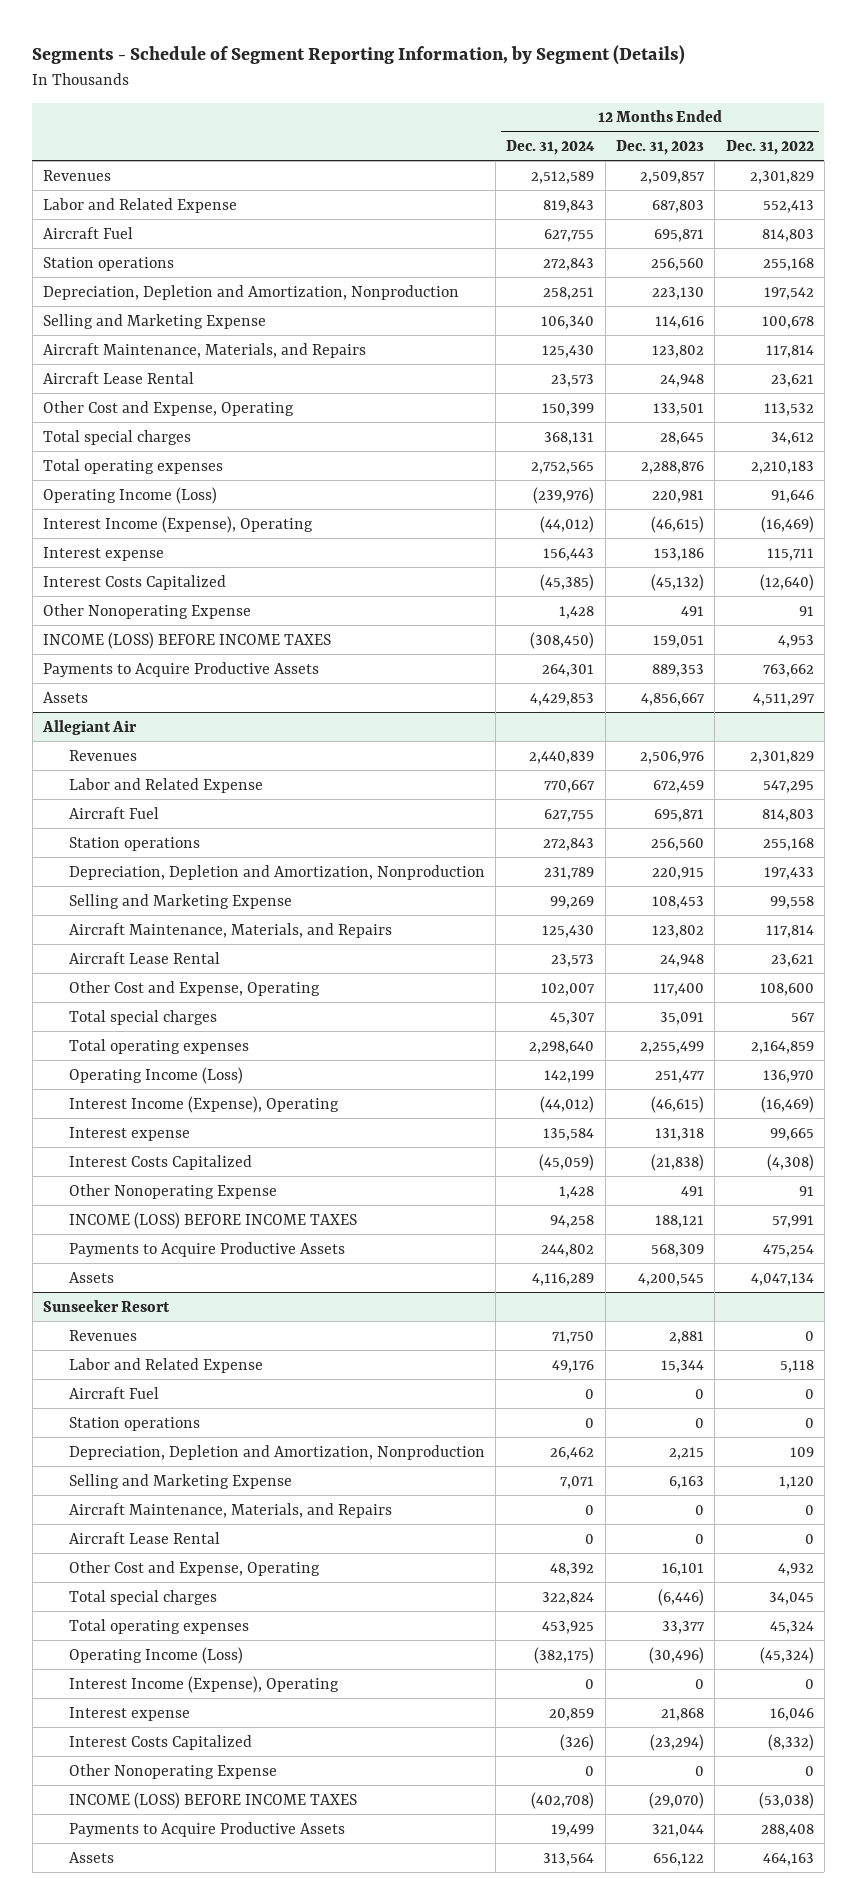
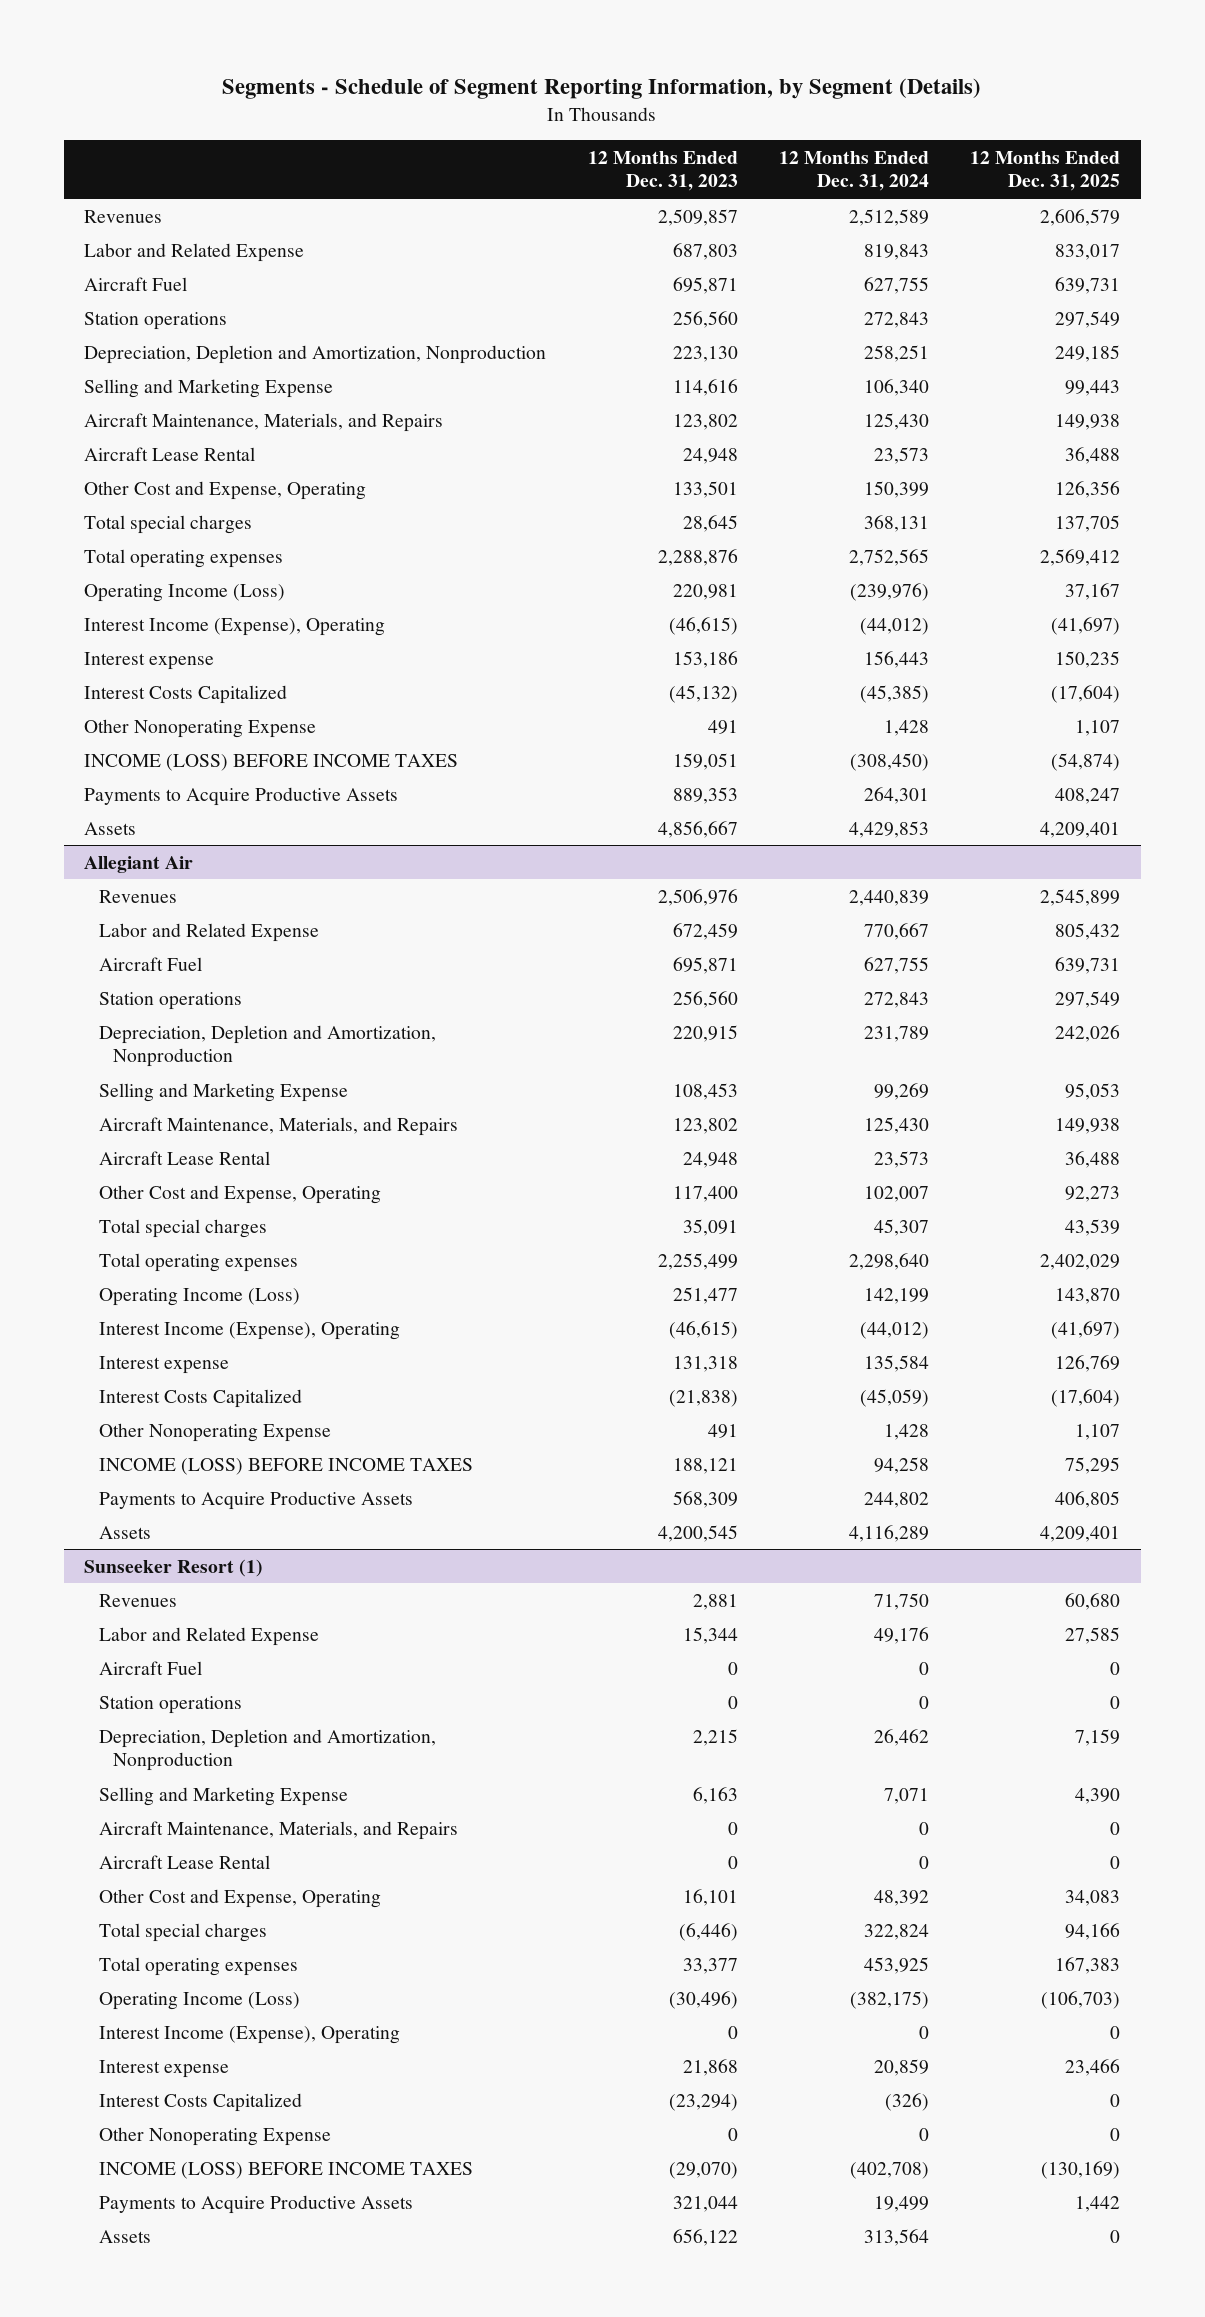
[725,140,814,156] Dec. 31, 2022 -> none
none -> [970,150,1121,192] 12 Months Ended Dec. 31, 2025
[43,1299,171,1312] Sunseeker Resort -> [84,1558,264,1577] Sunseeker Resort (1)

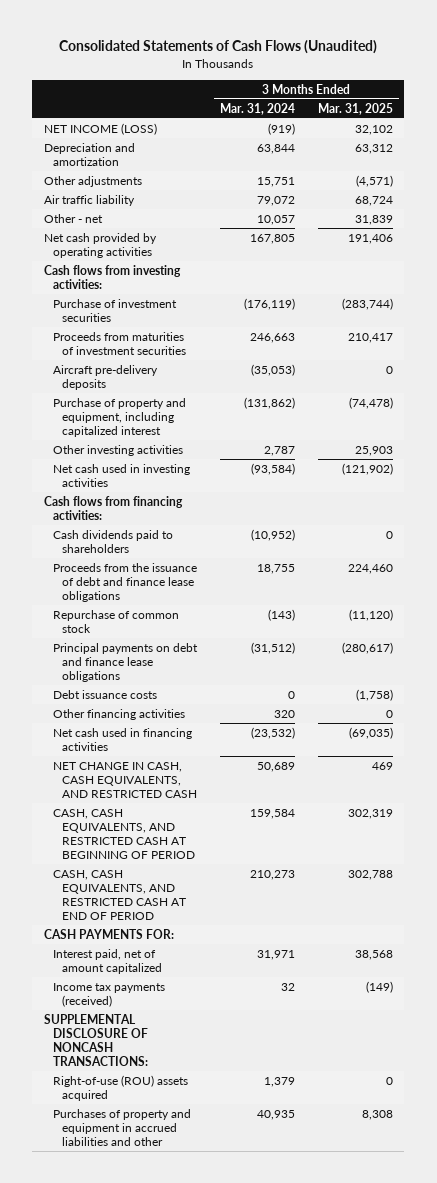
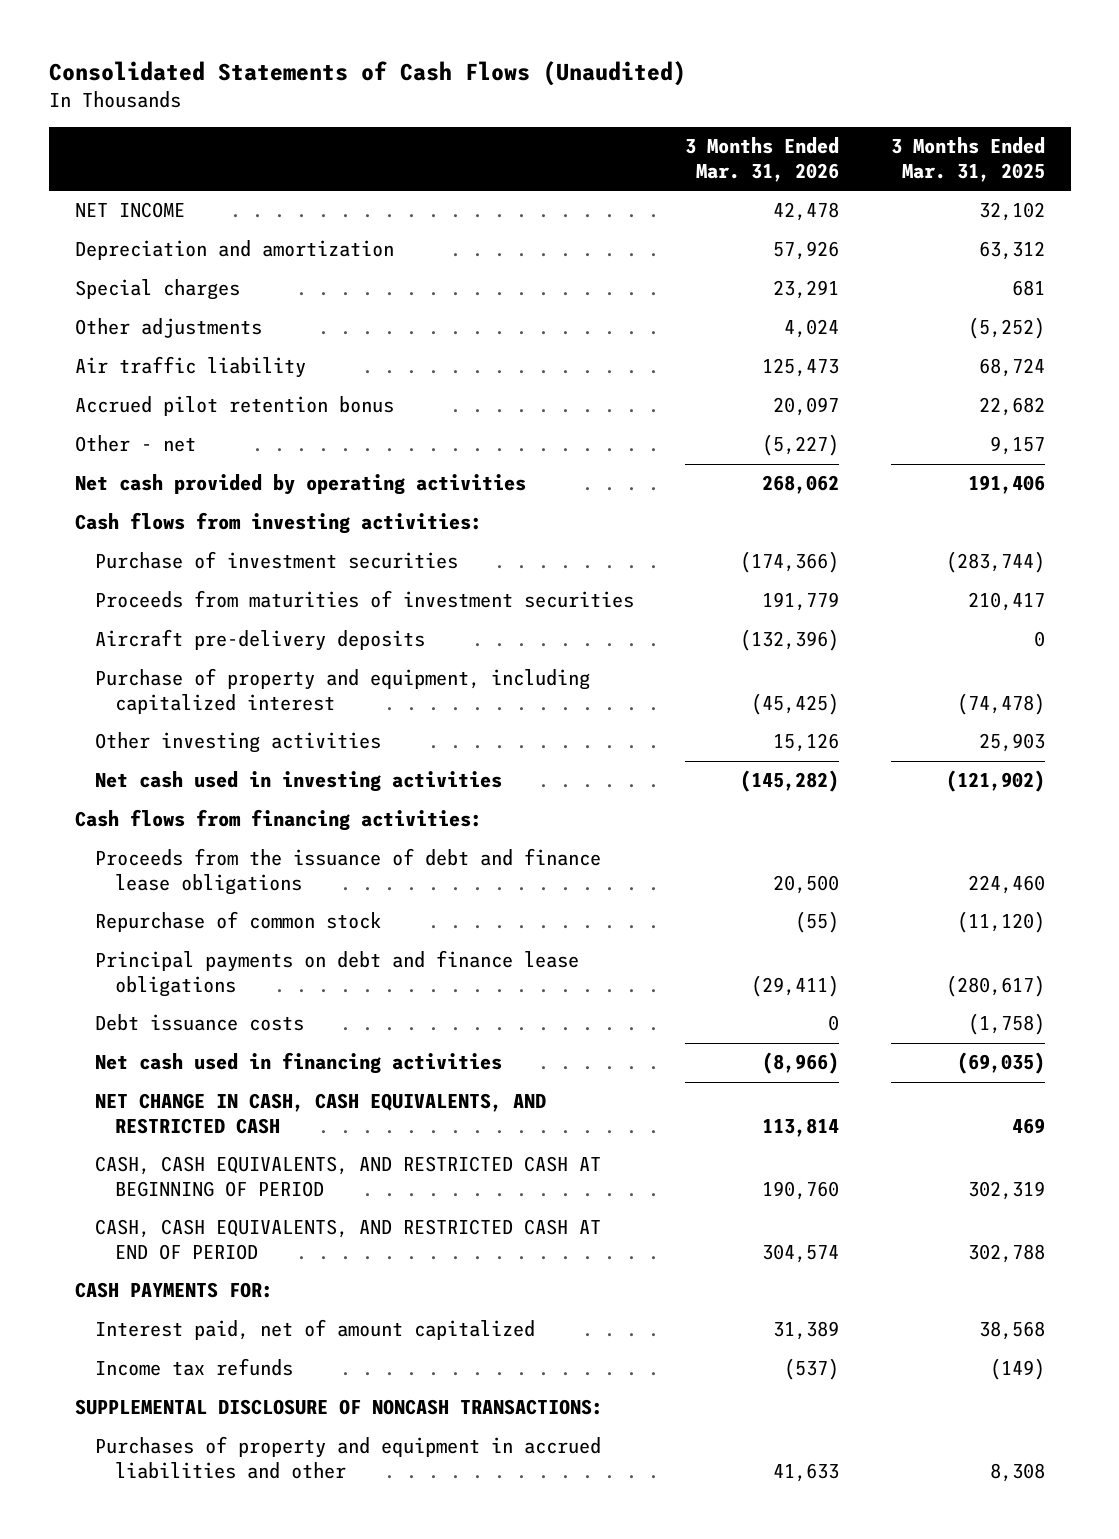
[219,102,295,115] Mar. 31, 2024 -> none
none -> [685,136,840,182] 3 Months Ended Mar. 31, 2026
[43,122,157,135] NET INCOME (LOSS) -> [74,202,185,219] NET INCOME
none -> [74,279,240,301] Special charges
[355,174,393,187] (4,571) -> [967,317,1045,340] (5,252)
none -> [74,396,394,417] Accrued pilot retention bonus
[354,214,393,225] 31,839 -> [989,436,1045,456] 9,157
[52,529,173,553] Cash dividends paid to shareholders -> none
[52,708,185,720] Other financing activities -> none
[52,982,165,1007] Income tax payments (received) -> [94,1358,293,1377] Income tax refunds
[52,1074,188,1101] Right-of-use (ROU) assets acquired -> none

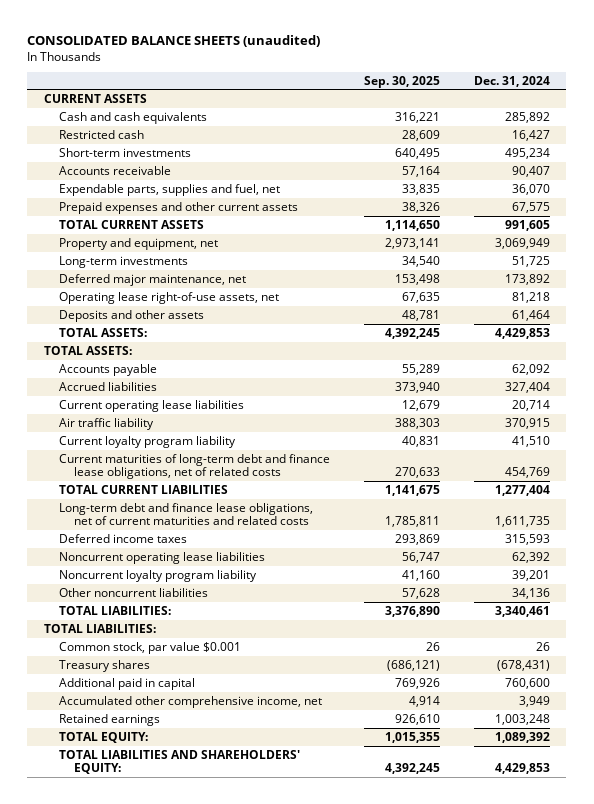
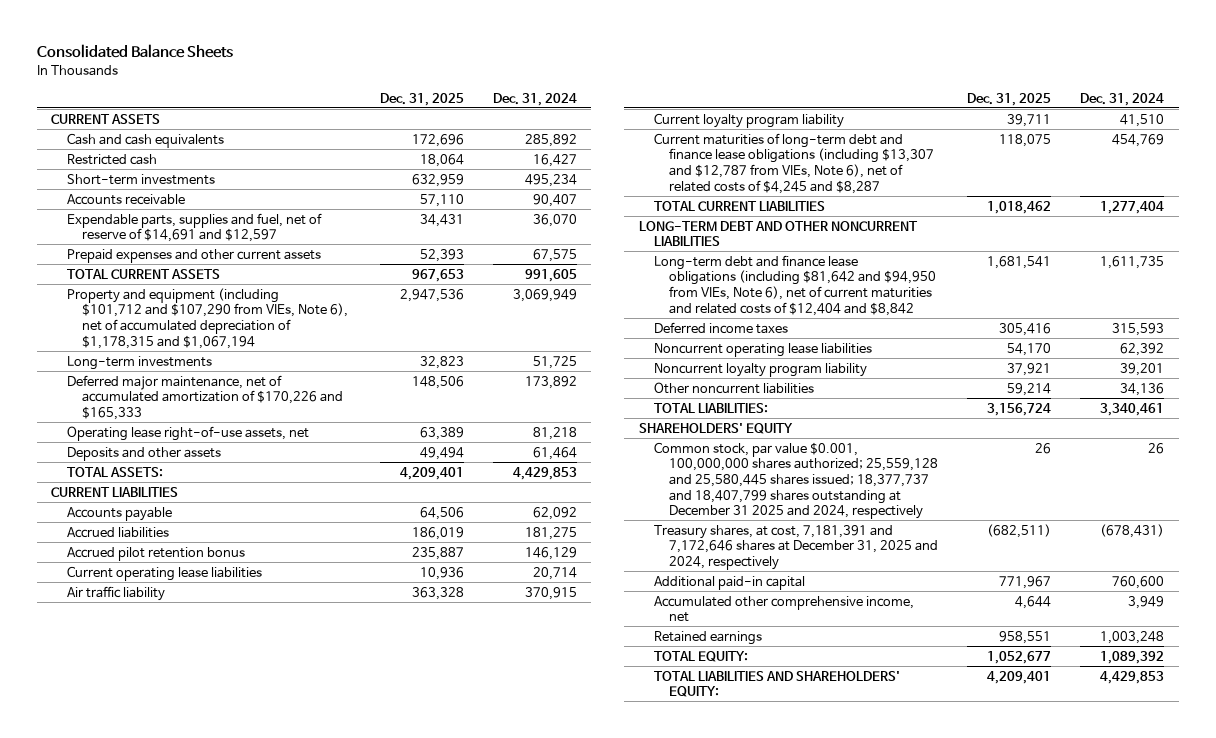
[27,35,321,48] CONSOLIDATED BALANCE SHEETS (unaudited) -> [36,44,233,59] Consolidated Balance Sheets
[363,75,440,88] Sep. 30, 2025 -> none
none -> [380,92,465,106] Dec. 31, 2025
[59,183,281,196] Expendable parts, supplies and fuel, net -> [66,212,322,243] Expendable parts, supplies and fuel, net of reserve of $14,691 and $12,597
[59,237,219,250] Property and equipment, net -> [66,287,349,349] Property and equipment (including $101,712 and $107,290 from VIEs, Note 6), net of accumulated depreciation of $1,178,315 and $1,067,194
[59,273,247,286] Deferred major maintenance, net -> [66,374,344,420] Deferred major maintenance, net of accumulated amortization of $170,226 and $165,333
[44,345,133,355] TOTAL ASSETS: -> [51,486,179,497] CURRENT LIABILITIES
[504,381,550,393] 327,404 -> [524,526,577,540] 181,275
none -> [66,546,245,561] Accrued pilot retention bonus
[59,453,331,480] Current maturities of long-term debt and finance lease obligations, net of related costs -> [654,132,935,194] Current maturities of long-term debt and finance lease obligations (including $13,307 and $12,787 from VIEs, Note 6), net of related costs of $4,245 and $8,287
none -> [638,220,918,247] LONG-TERM DEBT AND OTHER NONCURRENT LIABILITIES
[59,502,314,526] Long-term debt and finance lease obligations, net of current maturities and related costs -> [654,254,937,316] Long-term debt and finance lease obligations (including $81,642 and $94,950 from VIEs, Note 6), net of current maturities and related costs of $12,404 and $8,842
[44,623,157,633] TOTAL LIABILITIES: -> [638,422,793,434] SHAREHOLDERS' EQUITY
[59,641,242,654] Common stock, par value $0.001 -> [654,441,939,520] Common stock, par value $0.001, 100,000,000 shares authorized; 25,559,128 and 25,580,445 shares issued; 18,377,737 and 18,407,799 shares outstanding at December 31 2025 and 2024, respectively
[59,659,151,672] Treasury shares -> [654,524,939,570] Treasury shares, at cost, 7,181,391 and 7,172,646 shares at December 31, 2025 and 2024, respectively
[59,677,196,690] Additional paid in capital -> [654,575,806,590] Additional paid-in capital

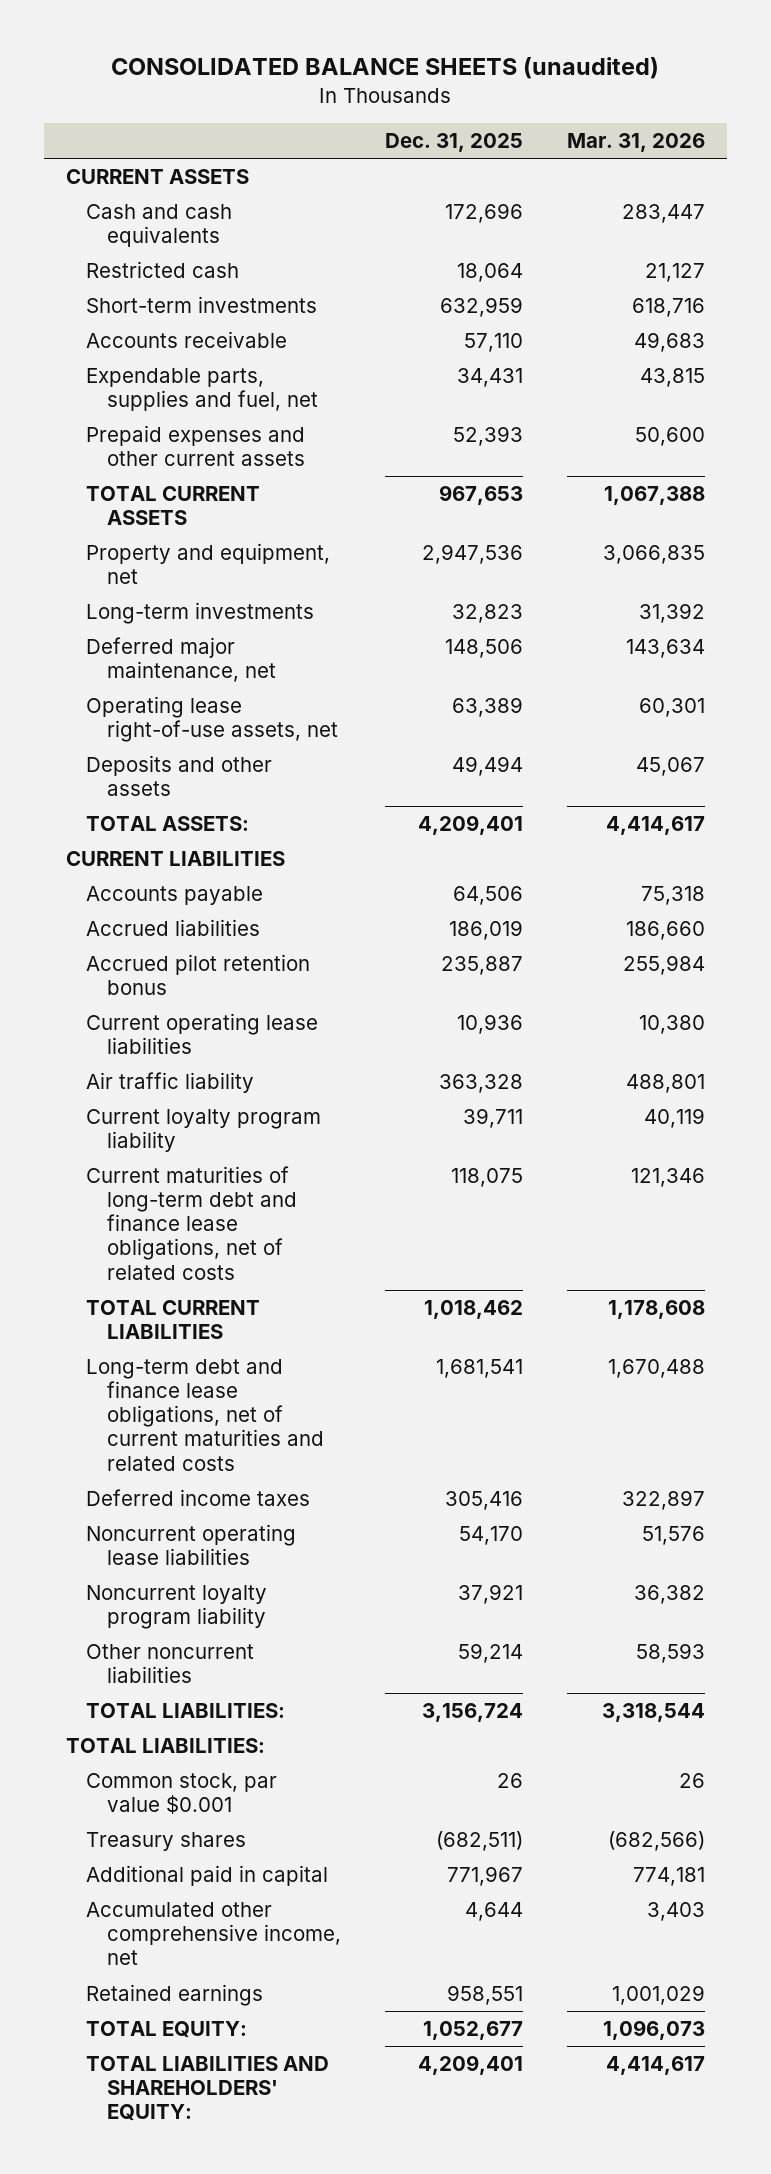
[36,44,233,59] Consolidated Balance Sheets -> [111,57,660,80] CONSOLIDATED BALANCE SHEETS (unaudited)
[492,92,577,106] Dec. 31, 2024 -> none
none -> [566,132,705,152] Mar. 31, 2026
[66,212,322,243] Expendable parts, supplies and fuel, net of reserve of $14,691 and $12,597 -> [86,368,318,412] Expendable parts, supplies and fuel, net
[66,287,349,349] Property and equipment (including $101,712 and $107,290 from VIEs, Note 6), net of accumulated depreciation of $1,178,315 and $1,067,194 -> [86,543,331,585] Property and equipment, net
[66,374,344,420] Deferred major maintenance, net of accumulated amortization of $170,226 and $165,333 -> [86,637,276,683] Deferred major maintenance, net
[654,132,935,194] Current maturities of long-term debt and finance lease obligations (including $13,307 and $12,787 from VIEs, Note 6), net of related costs of $4,245 and $8,287 -> [86,1166,297,1280] Current maturities of long-term debt and finance lease obligations, net of related costs
[638,220,918,247] LONG-TERM DEBT AND OTHER NONCURRENT LIABILITIES -> none
[654,254,937,316] Long-term debt and finance lease obligations (including $81,642 and $94,950 from VIEs, Note 6), net of current maturities and related costs of $12,404 and $8,842 -> [86,1359,324,1471] Long-term debt and finance lease obligations, net of current maturities and related costs
[638,422,793,434] SHAREHOLDERS' EQUITY -> [65,1738,265,1754] TOTAL LIABILITIES:
[654,441,939,520] Common stock, par value $0.001, 100,000,000 shares authorized; 25,559,128 and 25,580,445 shares issued; 18,377,737 and 18,407,799 shares outstanding at December 31 2025 and 2024, respectively -> [86,1773,278,1815] Common stock, par value $0.001
[654,524,939,570] Treasury shares, at cost, 7,181,391 and 7,172,646 shares at December 31, 2025 and 2024, respectively -> [86,1832,247,1852] Treasury shares
[654,575,806,590] Additional paid-in capital -> [86,1865,329,1887] Additional paid in capital

